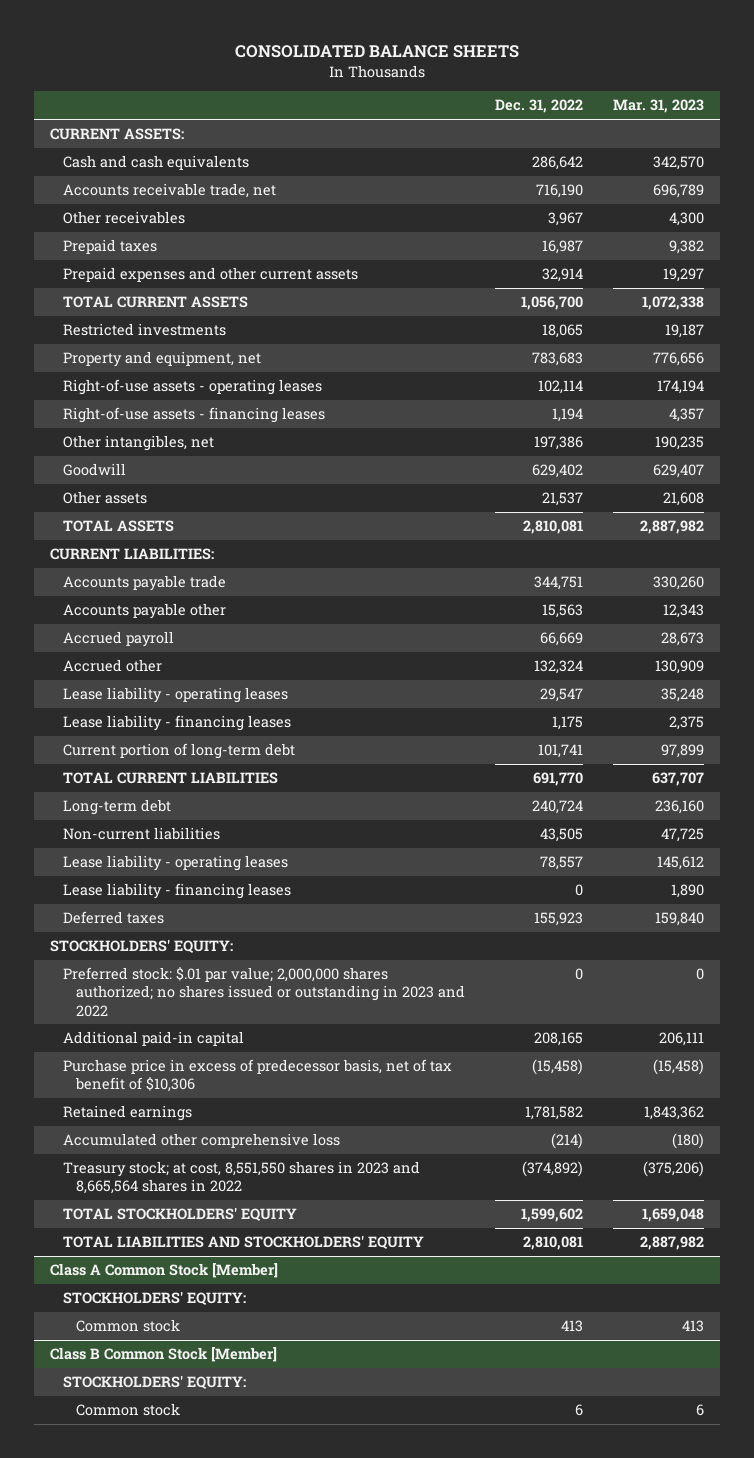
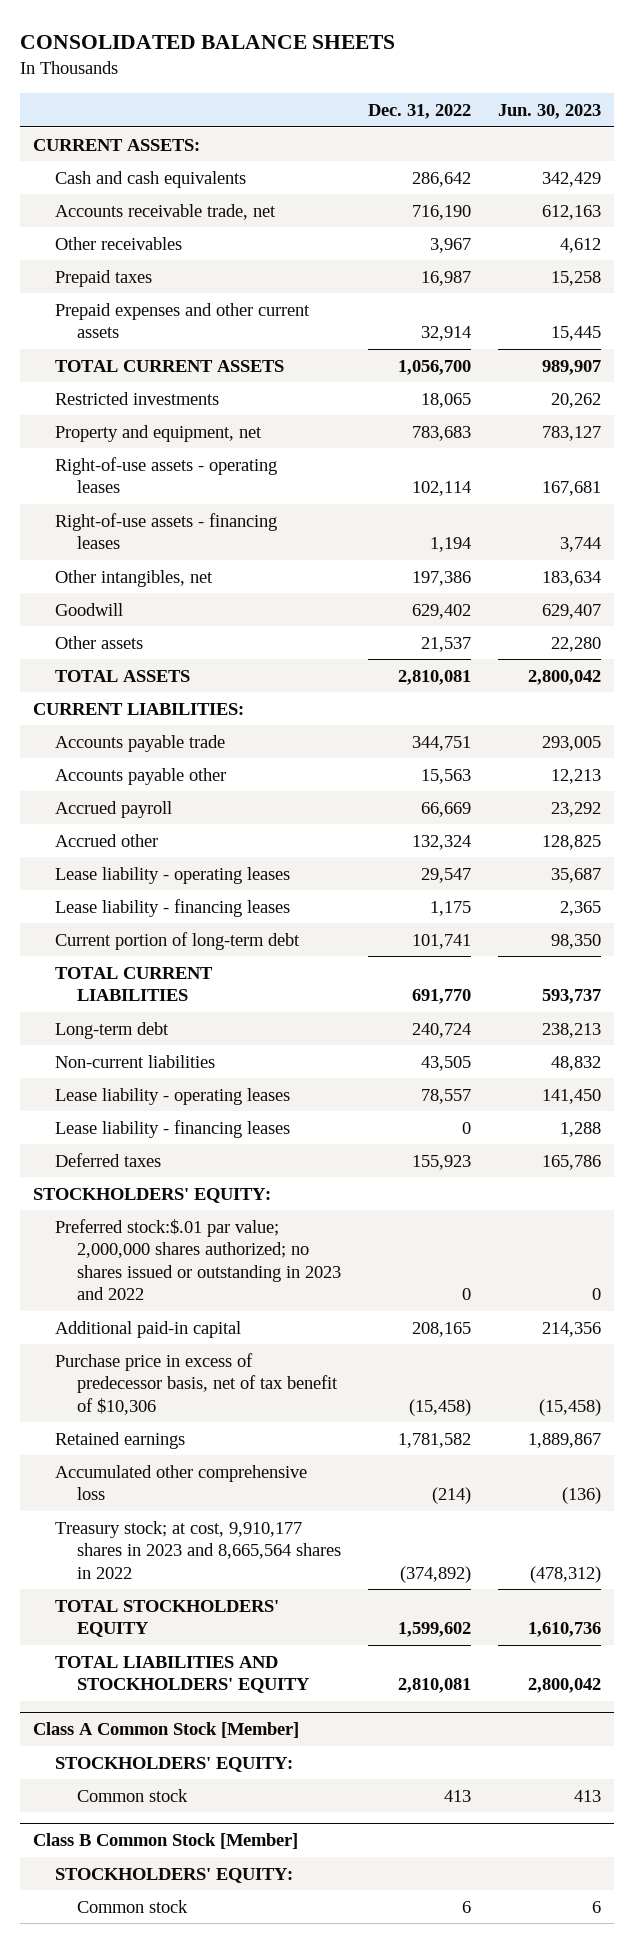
[613,99,705,114] Mar. 31, 2023 -> none
none -> [497,103,601,119] Jun. 30, 2023
[62,967,465,1017] Preferred stock: $.01 par value; 2,000,000 shares authorized; no shares issued or outstanding in 2023 and 2022 -> [55,1218,341,1300] Preferred stock:$.01 par value; 2,000,000 shares authorized; no shares issued or outstanding in 2023 and 2022
[62,1161,420,1195] Treasury stock; at cost, 8,551,550 shares in 2023 and 8,665,564 shares in 2022 -> [55,1520,341,1579] Treasury stock; at cost, 9,910,177 shares in 2023 and 8,665,564 shares in 2022

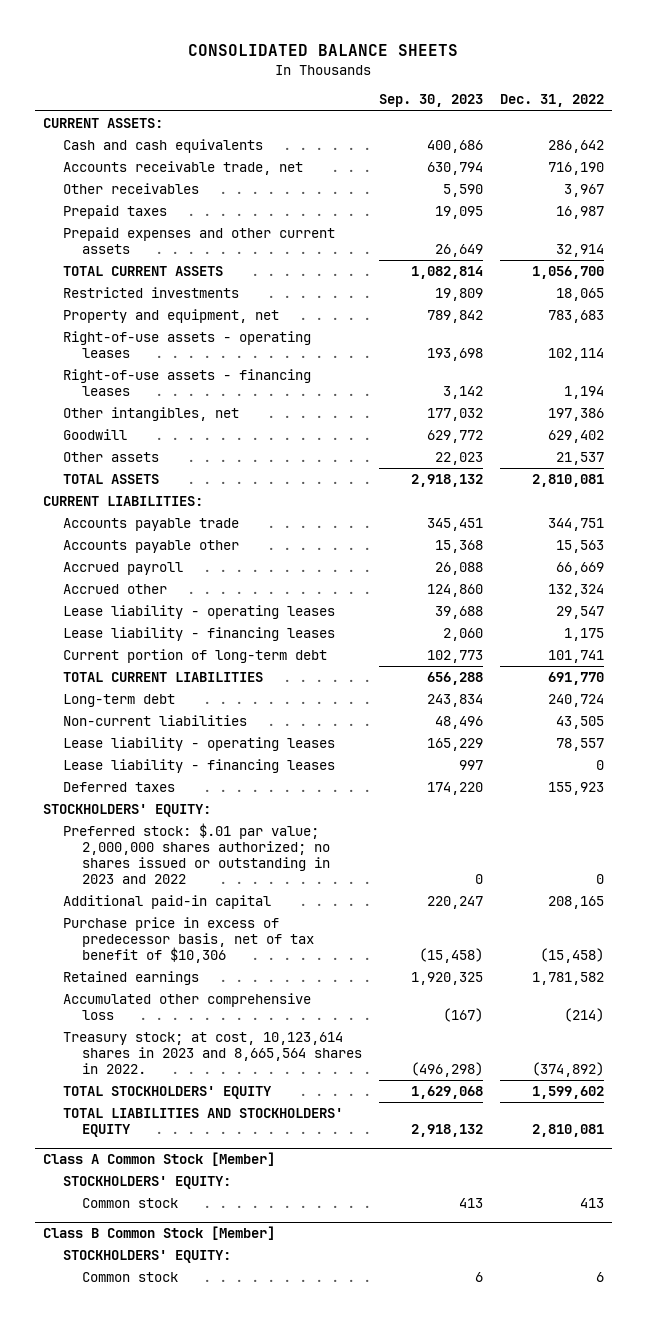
[497,103,601,119] Jun. 30, 2023 -> none
none -> [378,94,483,108] Sep. 30, 2023
[55,1218,341,1300] Preferred stock:$.01 par value; 2,000,000 shares authorized; no shares issued or outstanding in 2023 and 2022 -> [62,823,331,885] Preferred stock: $.01 par value; 2,000,000 shares authorized; no shares issued or outstanding in 2023 and 2022
[55,1520,341,1579] Treasury stock; at cost, 9,910,177 shares in 2023 and 8,665,564 shares in 2022 -> [62,1032,363,1075] Treasury stock; at cost, 10,123,614 shares in 2023 and 8,665,564 shares in 2022.

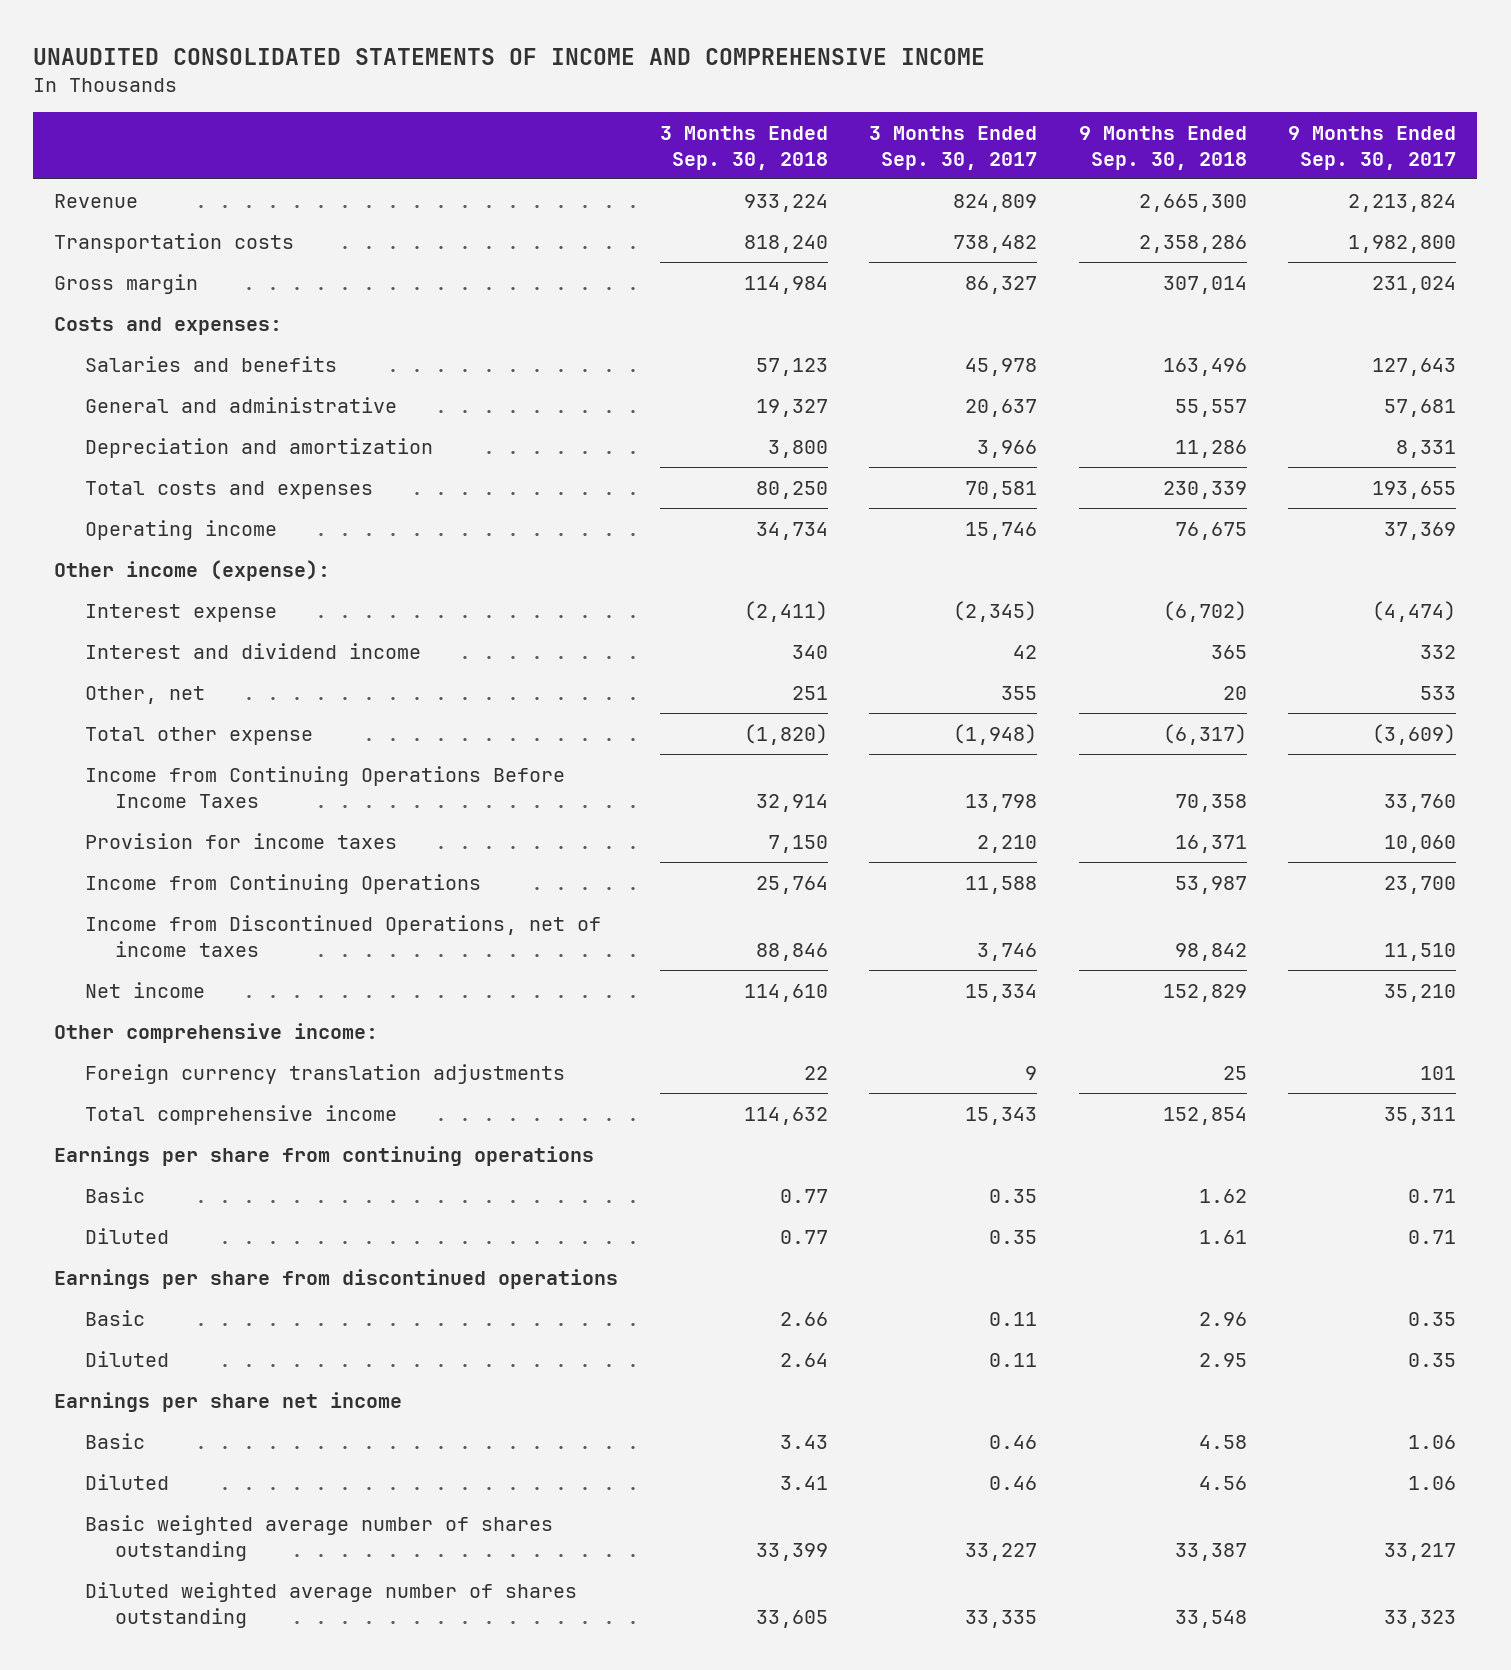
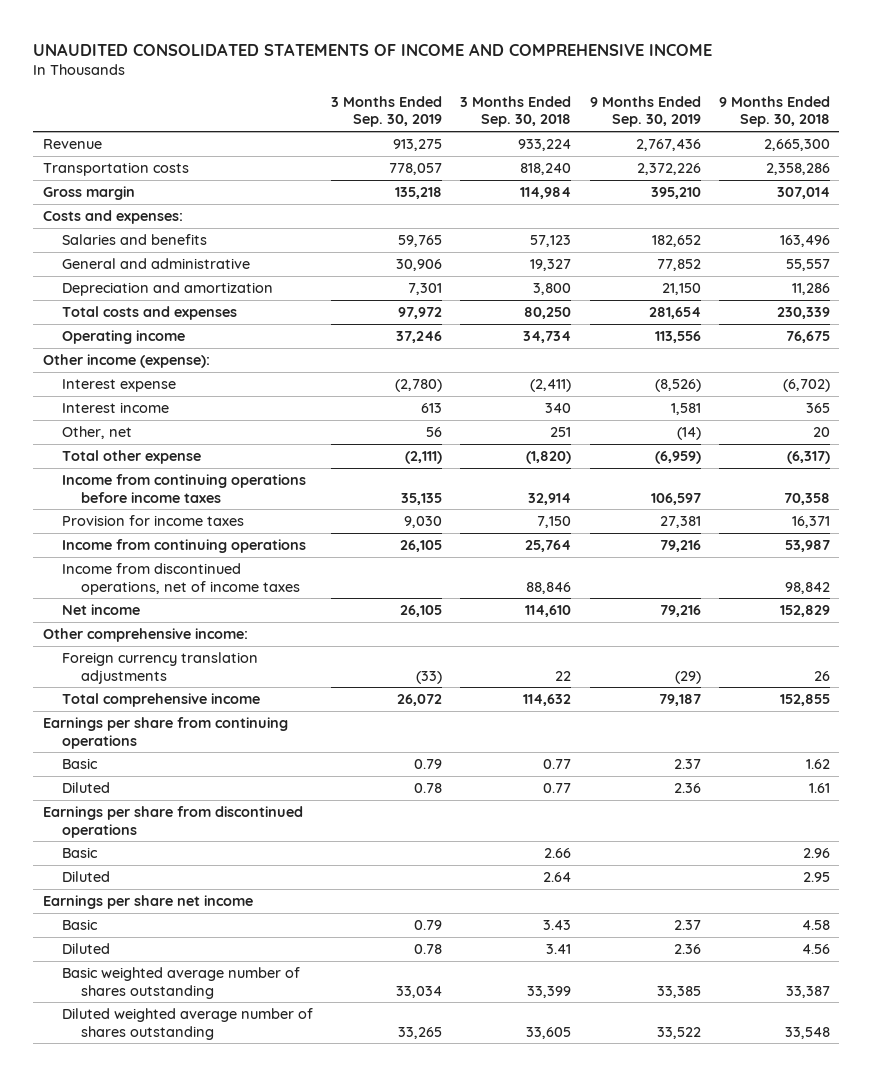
[869,125,1038,170] 3 Months Ended Sep. 30, 2017 -> none
[1288,125,1457,170] 9 Months Ended Sep. 30, 2017 -> none
none -> [331,96,443,128] 3 Months Ended Sep. 30, 2019
none -> [589,96,701,128] 9 Months Ended Sep. 30, 2019
[84,642,421,659] Interest and dividend income -> [61,402,169,414] Interest income
[84,765,565,808] Income from Continuing Operations Before Income Taxes -> [61,474,306,503] Income from continuing operations before income taxes
[84,873,481,894] Income from Continuing Operations -> [61,539,306,554] Income from continuing operations
[84,914,601,957] Income from Discontinued Operations, net of income taxes -> [61,563,301,595] Income from discontinued operations, net of income taxes
[1222,1065,1247,1080] 25 -> [814,670,831,681] 26
[1162,1106,1247,1125] 152,854 -> [780,694,831,707] 152,855

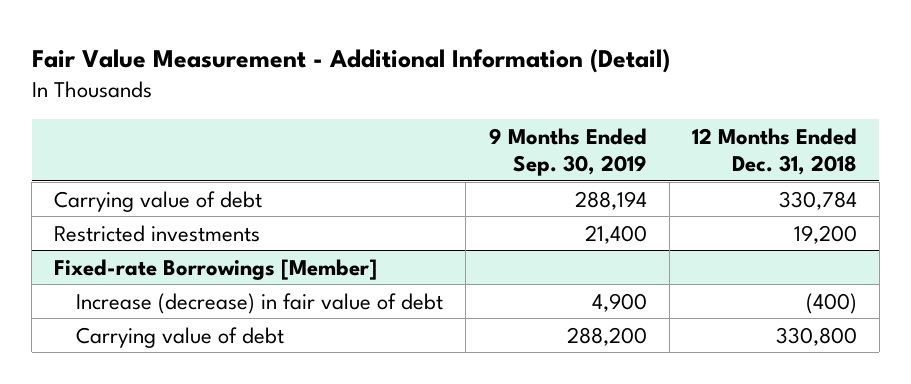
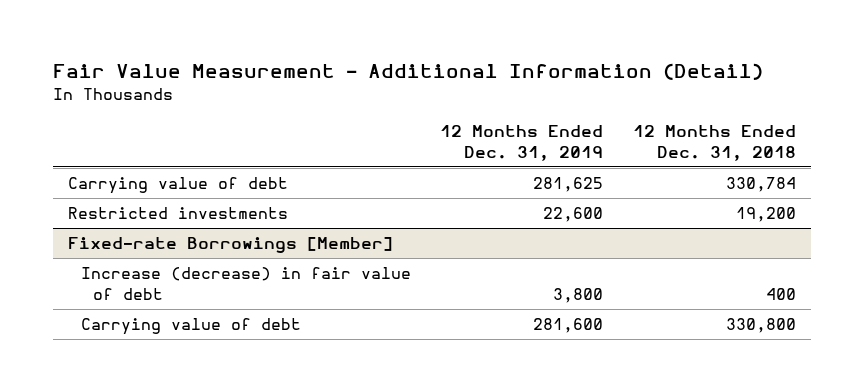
[488,127,647,176] 9 Months Ended Sep. 30, 2019 -> none
none -> [440,125,604,161] 12 Months Ended Dec. 31, 2019
[805,292,857,314] (400) -> [765,287,796,300] 400

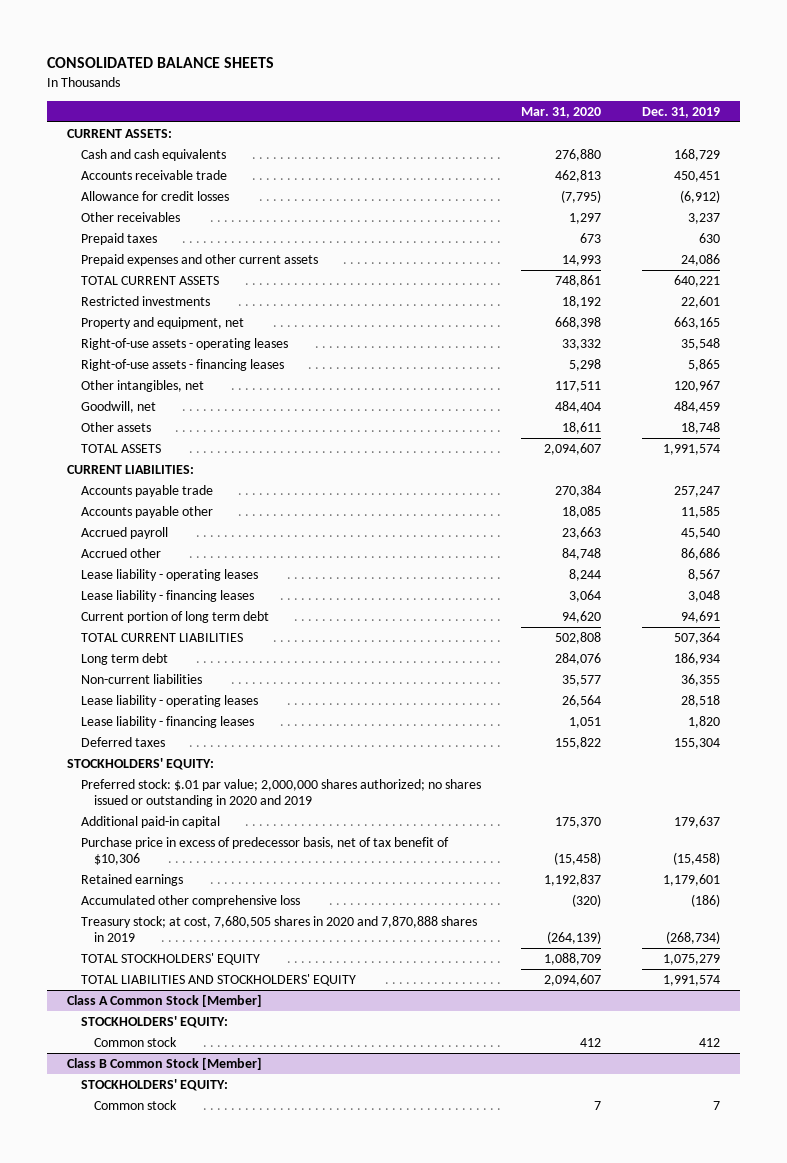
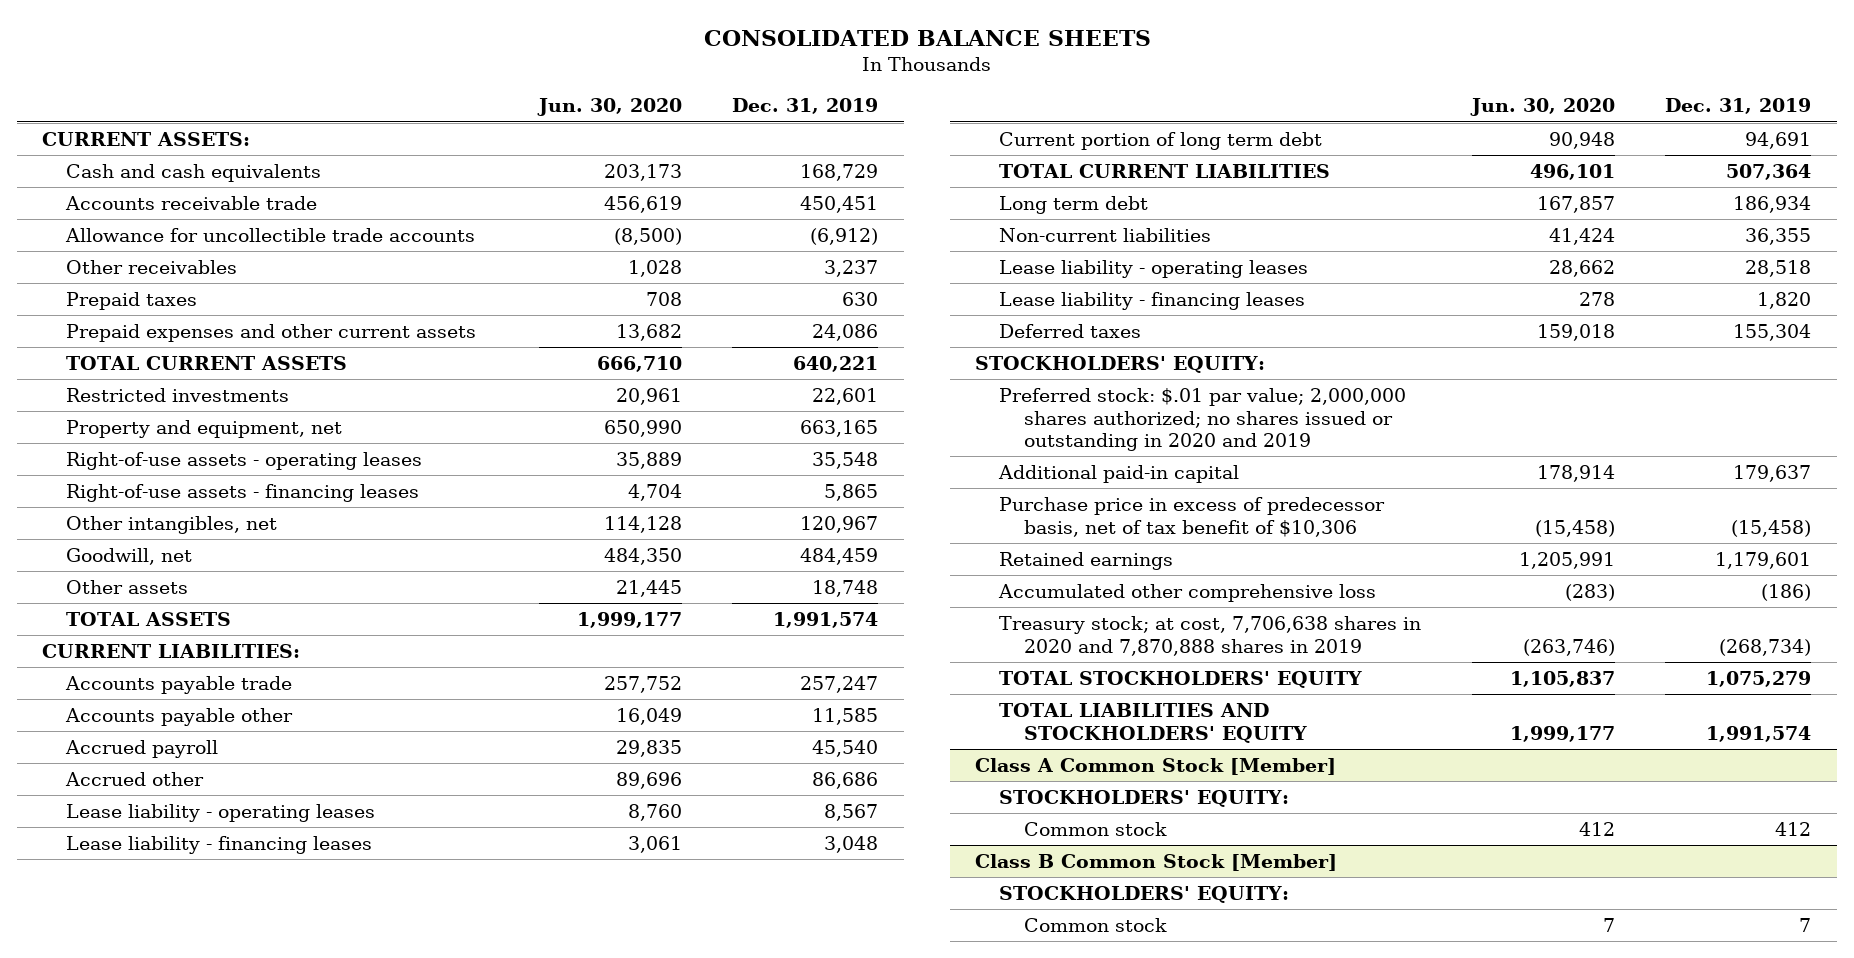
[521,106,602,118] Mar. 31, 2020 -> none
none -> [536,98,682,117] Jun. 30, 2020
[80,190,229,201] Allowance for credit losses -> [65,227,476,242] Allowance for uncollectible trade accounts
[80,915,477,943] Treasury stock; at cost, 7,680,505 shares in 2020 and 7,870,888 shares in 2019 -> [999,615,1422,656] Treasury stock; at cost, 7,706,638 shares in 2020 and 7,870,888 shares in 2019

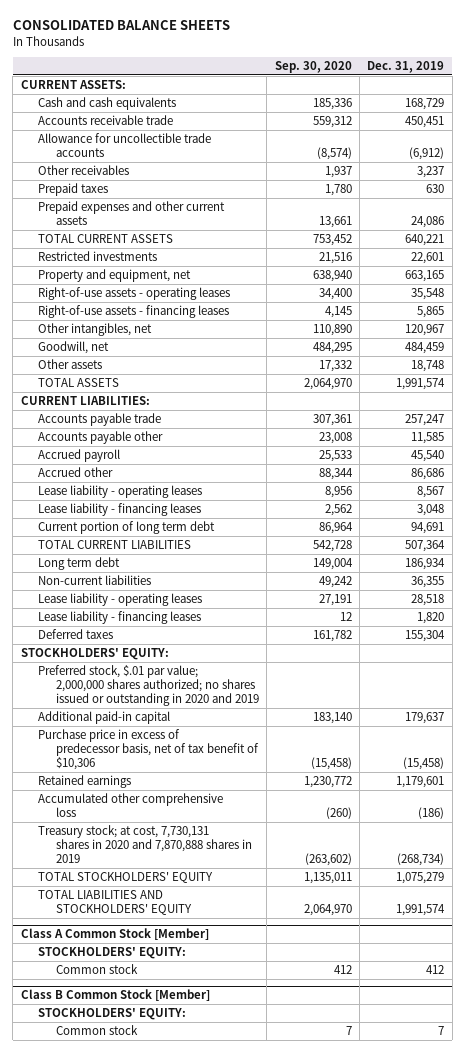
[536,98,682,117] Jun. 30, 2020 -> none
none -> [274,61,352,74] Sep. 30, 2020
[999,387,1407,452] Preferred stock: $.01 par value; 2,000,000 shares authorized; no shares issued or outstanding in 2020 and 2019 -> [38,665,259,707] Preferred stock, $.01 par value; 2,000,000 shares authorized; no shares issued or outstanding in 2020 and 2019
[999,615,1422,656] Treasury stock; at cost, 7,706,638 shares in 2020 and 7,870,888 shares in 2019 -> [38,825,252,864] Treasury stock; at cost, 7,730,131 shares in 2020 and 7,870,888 shares in 2019

